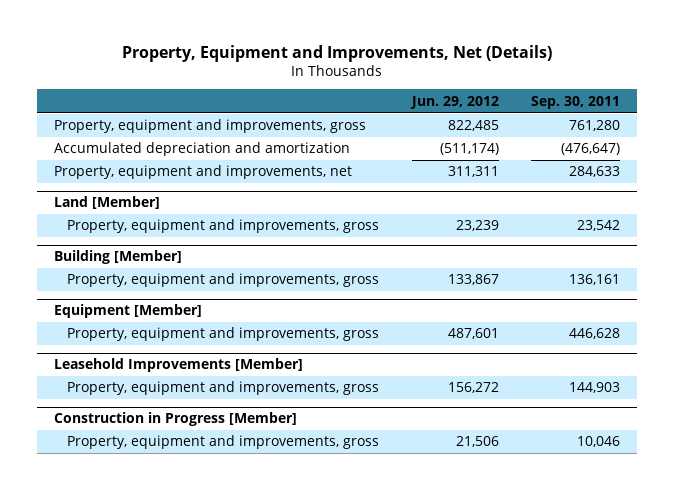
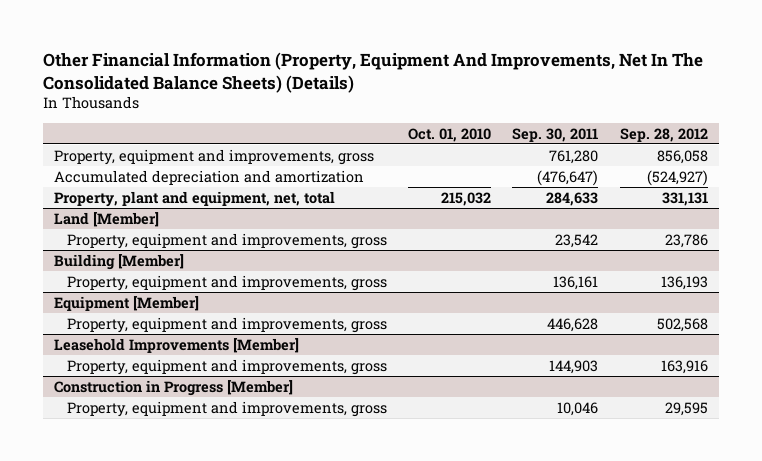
[121,45,552,63] Property, Equipment and Improvements, Net (Details) -> [43,51,704,93] Other Financial Information (Property, Equipment And Improvements, Net In The Consolidated Balance Sheets) (Details)
[409,95,499,109] Jun. 29, 2012 -> none
none -> [408,127,492,142] Oct. 01, 2010
none -> [619,127,708,142] Sep. 28, 2012
[53,165,352,180] Property, equipment and improvements, net -> [54,190,336,207] Property, plant and equipment, net, total

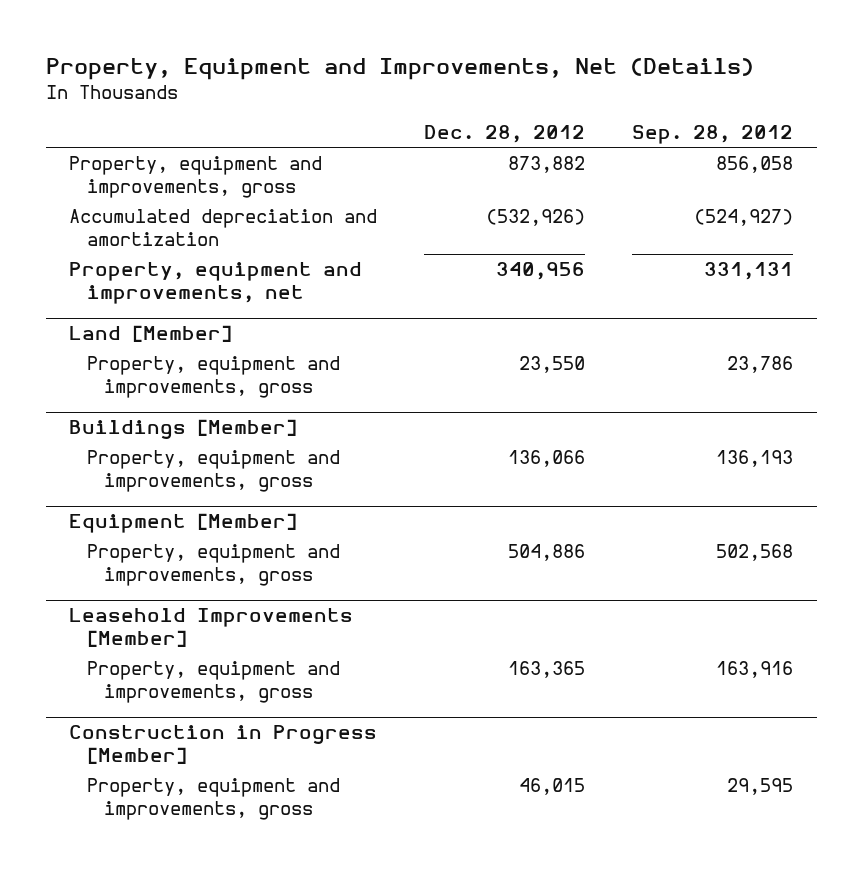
[43,51,704,93] Other Financial Information (Property, Equipment And Improvements, Net In The Consolidated Balance Sheets) (Details) -> [46,58,755,81] Property, Equipment and Improvements, Net (Details)
[408,127,492,142] Oct. 01, 2010 -> none
[512,127,599,142] Sep. 30, 2011 -> none
none -> [424,125,586,144] Dec. 28, 2012
[54,190,336,207] Property, plant and equipment, net, total -> [69,261,363,304] Property, equipment and improvements, net
[54,253,185,270] Building [Member] -> [69,419,298,440] Buildings [Member]

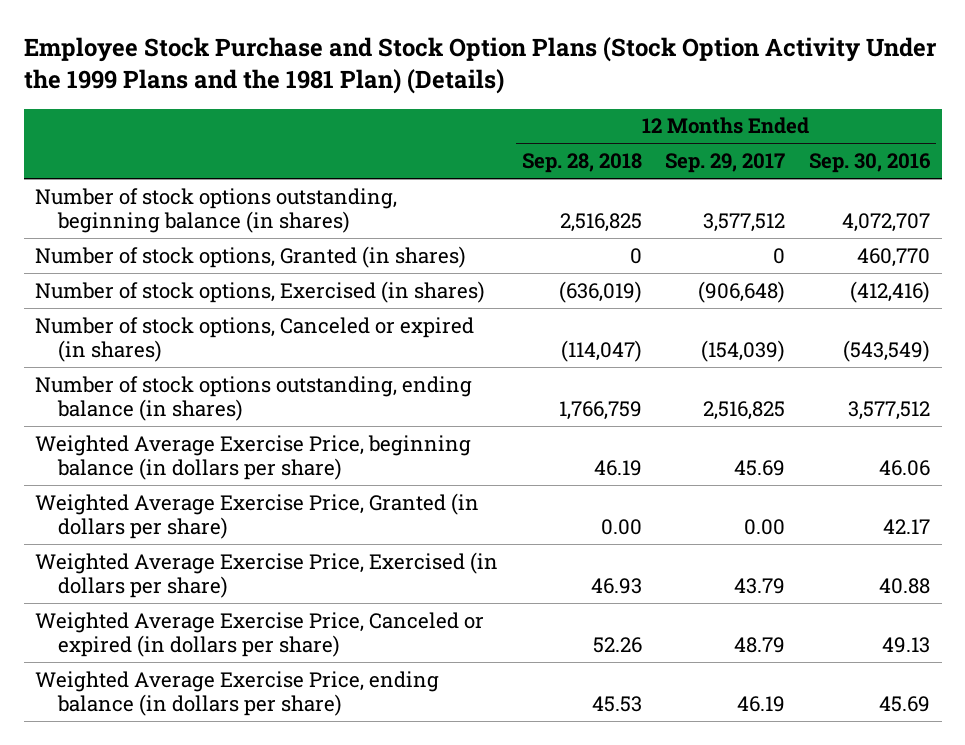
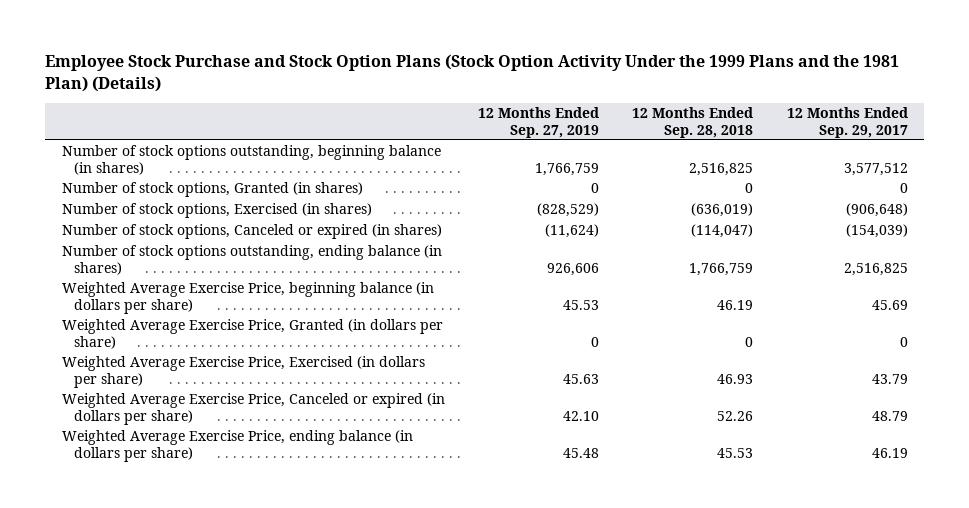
[808,153,931,174] Sep. 30, 2016 -> none
none -> [477,106,599,138] 12 Months Ended Sep. 27, 2019
[600,518,642,535] 0.00 -> [745,337,754,348] 0
[744,518,786,535] 0.00 -> [899,337,908,348] 0

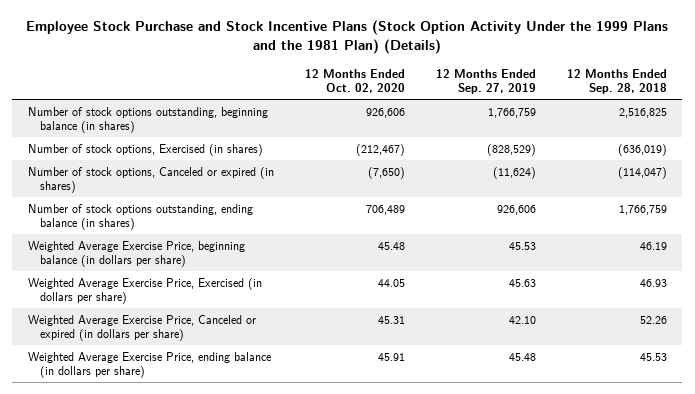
[44,53,899,92] Employee Stock Purchase and Stock Option Plans (Stock Option Activity Under the 1999 Plans and the 1981 Plan) (Details) -> [26,20,669,55] Employee Stock Purchase and Stock Incentive Plans (Stock Option Activity Under the 1999 Plans and the 1981 Plan) (Details)
[786,106,908,138] 12 Months Ended Sep. 29, 2017 -> none
none -> [304,69,405,94] 12 Months Ended Oct. 02, 2020
[61,182,363,198] Number of stock options, Granted (in shares) -> none
[61,319,443,350] Weighted Average Exercise Price, Granted (in dollars per share) -> none

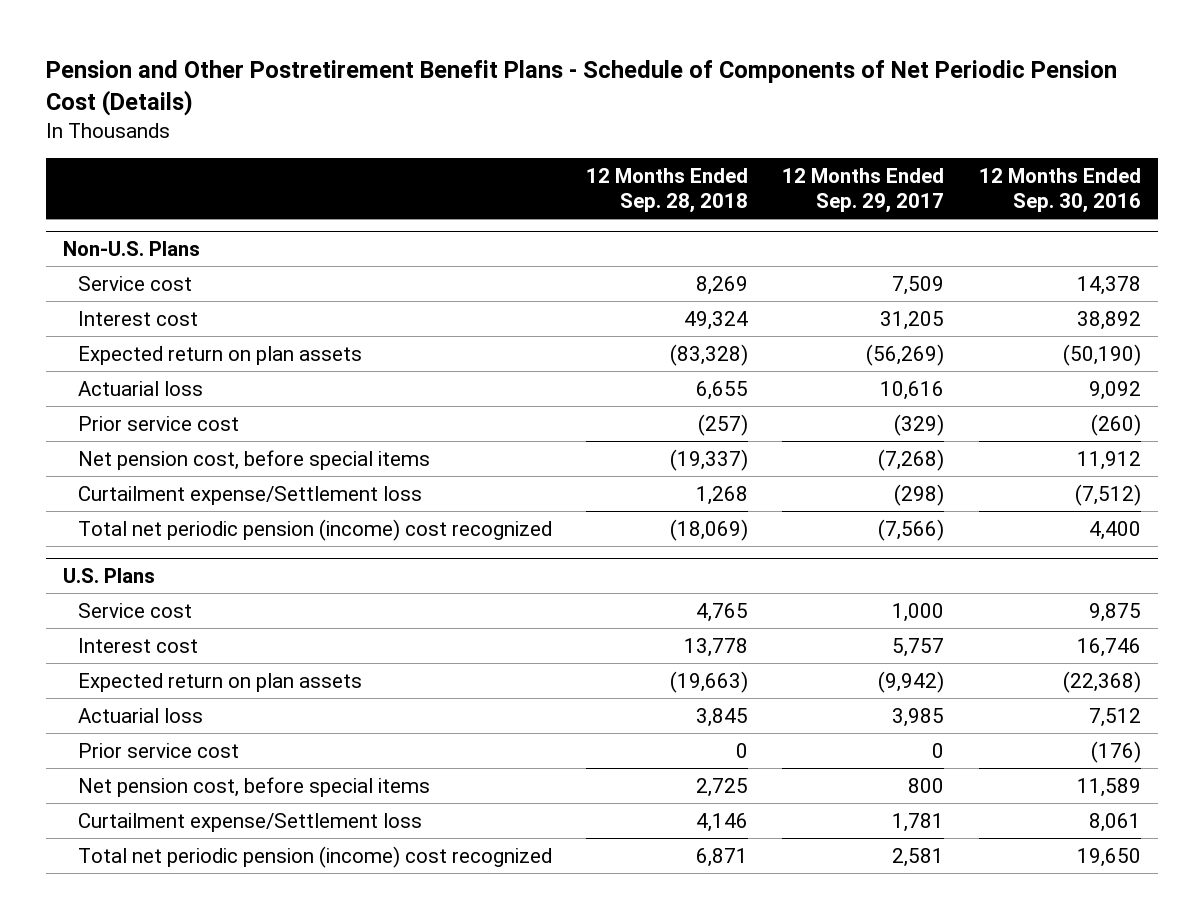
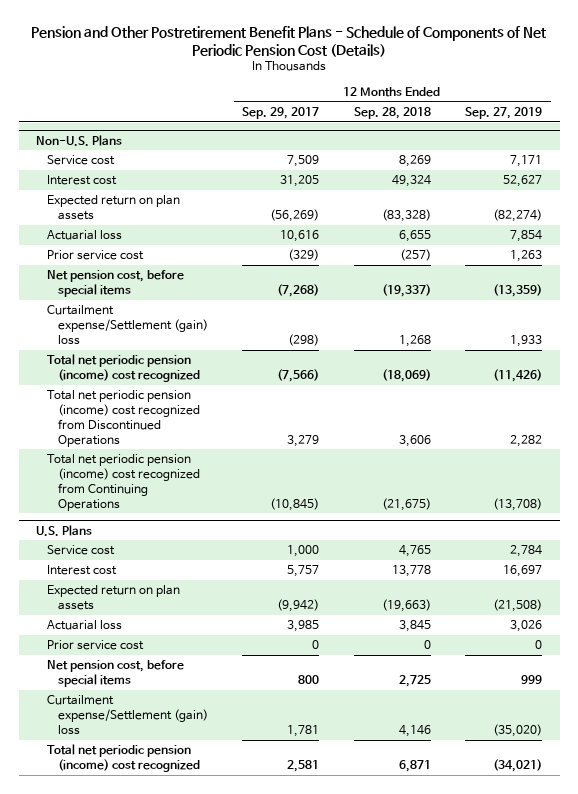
[978,167,1141,214] 12 Months Ended Sep. 30, 2016 -> none
none -> [465,107,543,120] Sep. 27, 2019
[78,485,423,505] Curtailment expense/Settlement loss -> [46,305,208,345] Curtailment expense/Settlement (gain) loss
none -> [46,390,200,447] Total net periodic pension (income) cost recognized from Discontinued Operations
none -> [46,454,200,511] Total net periodic pension (income) cost recognized from Continuing Operations
[78,812,423,832] Curtailment expense/Settlement loss -> [46,695,208,735] Curtailment expense/Settlement (gain) loss

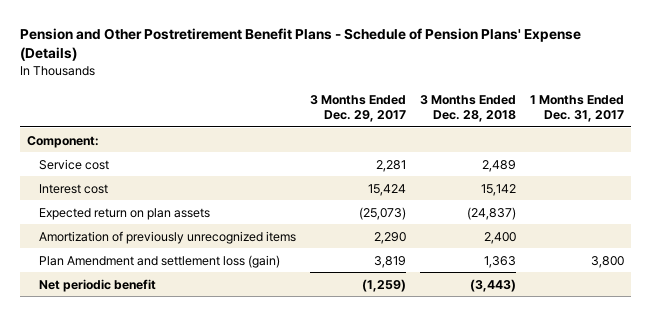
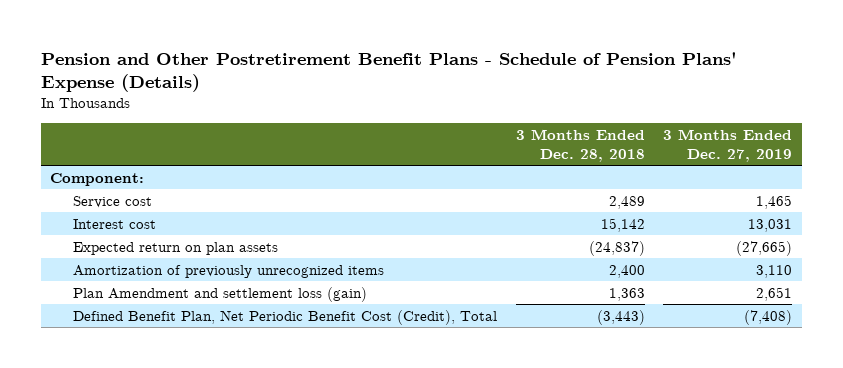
[310,94,407,122] 3 Months Ended Dec. 29, 2017 -> none
[530,94,625,122] 1 Months Ended Dec. 31, 2017 -> none
none -> [663,129,793,162] 3 Months Ended Dec. 27, 2019
[38,278,156,292] Net periodic benefit -> [73,309,498,325] Defined Benefit Plan, Net Periodic Benefit Cost (Credit), Total

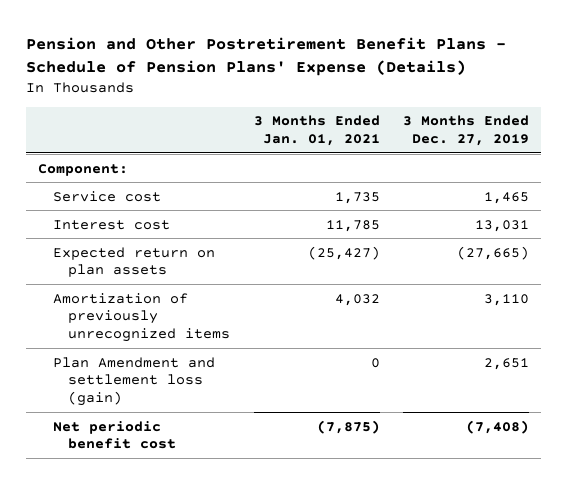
[515,129,645,162] 3 Months Ended Dec. 28, 2018 -> none
none -> [253,115,380,147] 3 Months Ended Jan. 01, 2021
[73,309,498,325] Defined Benefit Plan, Net Periodic Benefit Cost (Credit), Total -> [53,420,176,450] Net periodic benefit cost

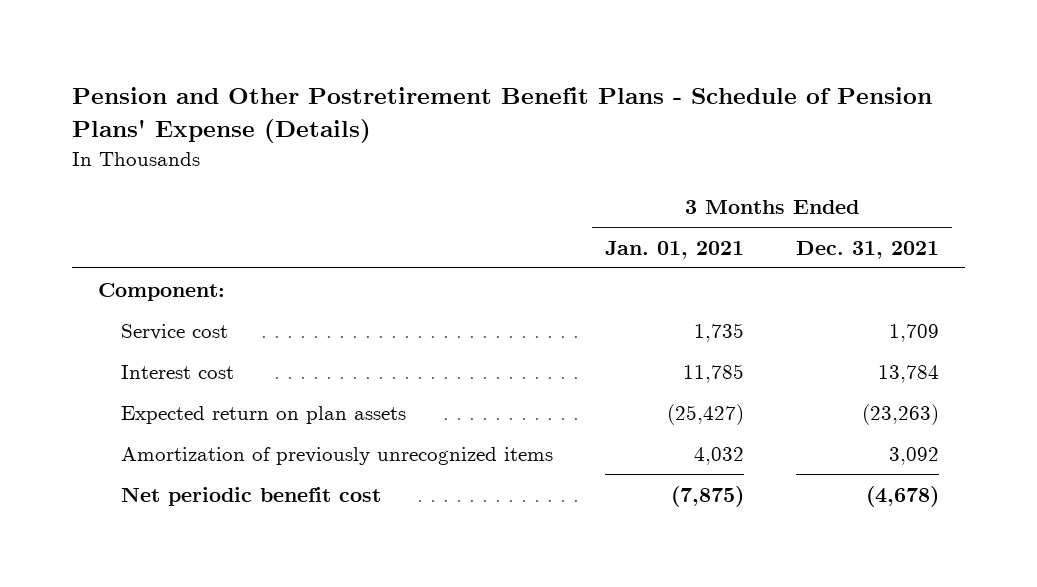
[403,115,530,147] 3 Months Ended Dec. 27, 2019 -> none
none -> [795,240,939,259] Dec. 31, 2021
[53,356,216,406] Plan Amendment and settlement loss (gain) -> none

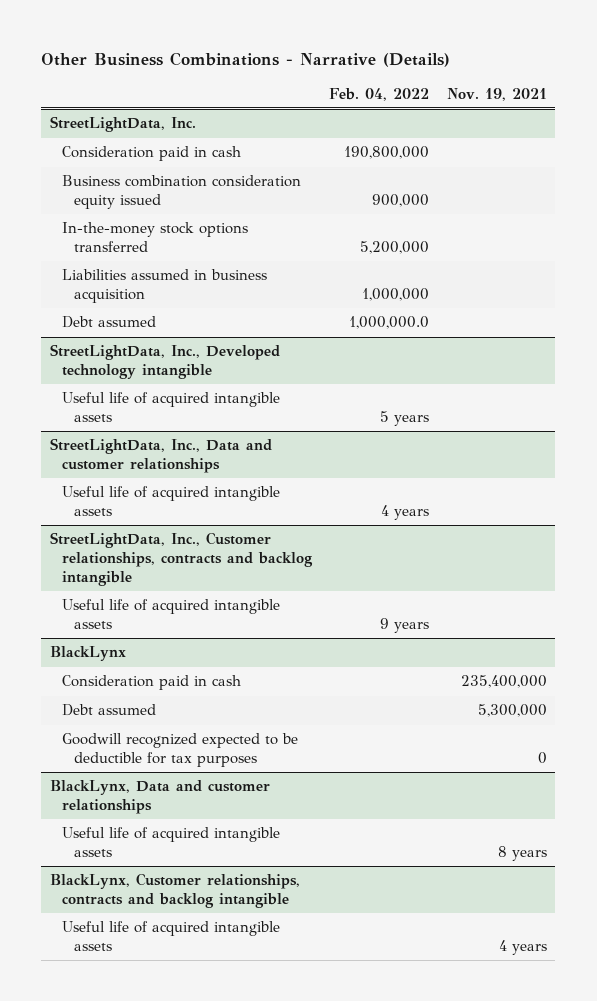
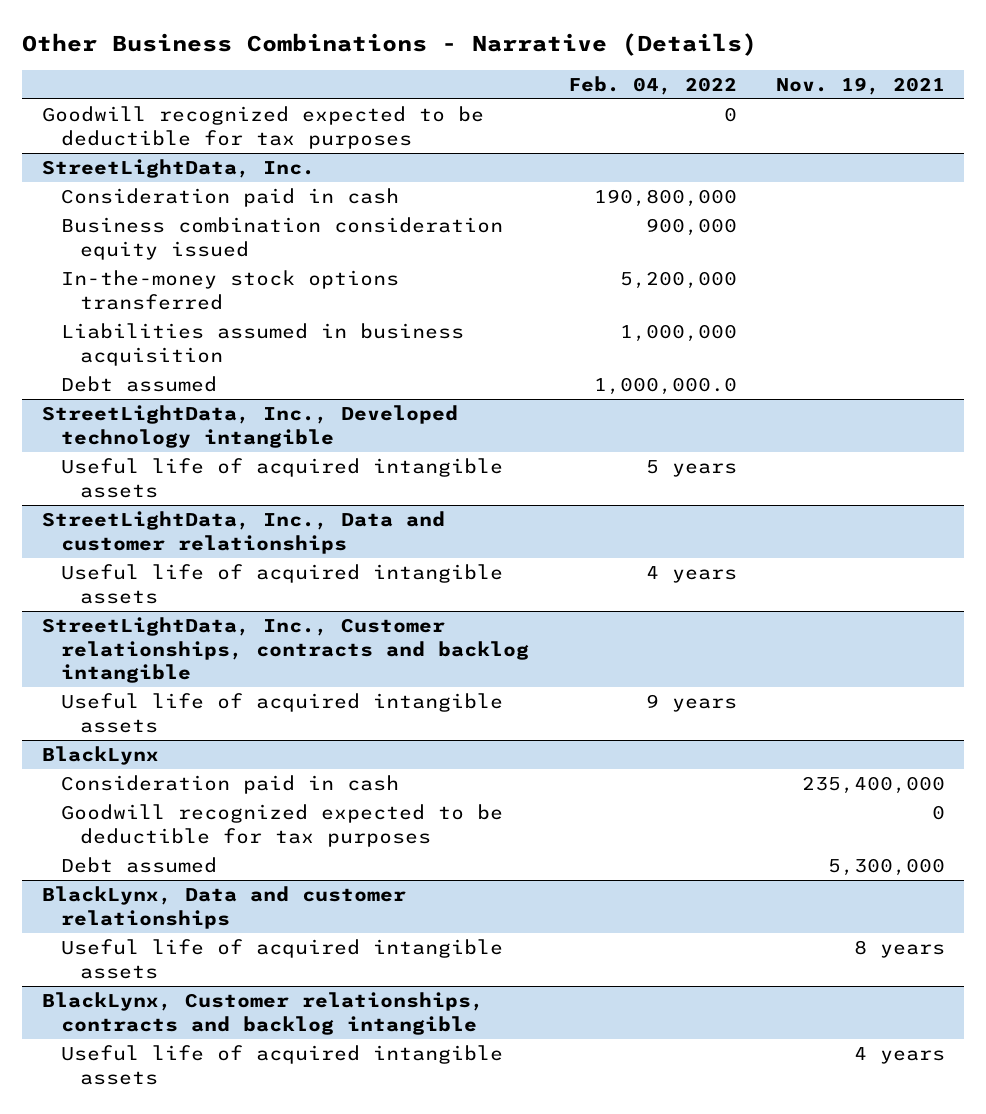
none -> [41,106,484,149] Goodwill recognized expected to be deductible for tax purposes
[61,704,156,717] Debt assumed -> [60,857,217,874] Debt assumed

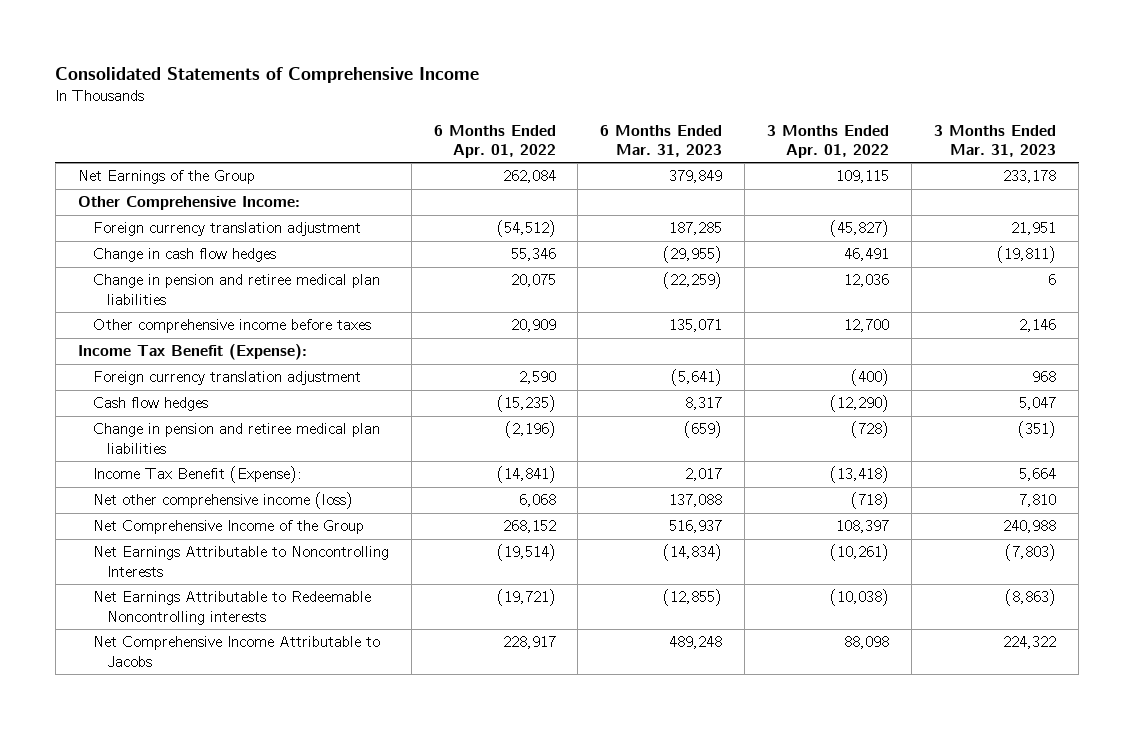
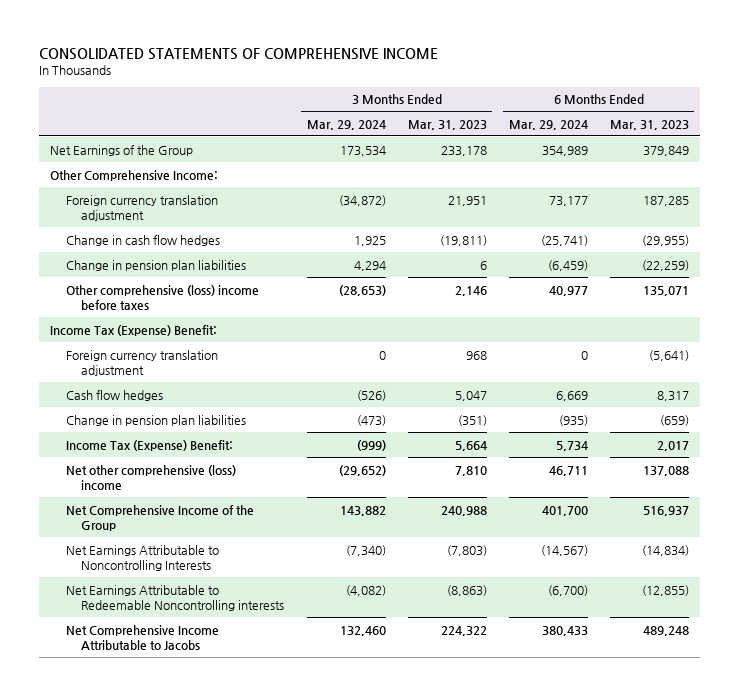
[55,66,480,83] Consolidated Statements of Comprehensive Income -> [38,47,438,60] CONSOLIDATED STATEMENTS OF COMPREHENSIVE INCOME
[433,124,556,158] 6 Months Ended Apr. 01, 2022 -> none
[767,124,890,158] 3 Months Ended Apr. 01, 2022 -> none
none -> [306,119,386,130] Mar. 29, 2024
none -> [508,119,588,130] Mar. 29, 2024
[92,274,380,305] Change in pension and retiree medical plan liabilities -> [65,259,246,271] Change in pension plan liabilities
[92,319,371,334] Other comprehensive income before taxes -> [65,284,259,310] Other comprehensive (loss) income before taxes
[77,344,307,361] Income Tax Benefit (Expense): -> [50,324,218,336] Income Tax (Expense) Benefit:
[92,423,380,454] Change in pension and retiree medical plan liabilities -> [65,414,246,426] Change in pension plan liabilities
[92,466,302,484] Income Tax Benefit (Expense): -> [65,439,233,451] Income Tax (Expense) Benefit:
[92,492,353,510] Net other comprehensive income (loss) -> [65,464,236,490] Net other comprehensive (loss) income

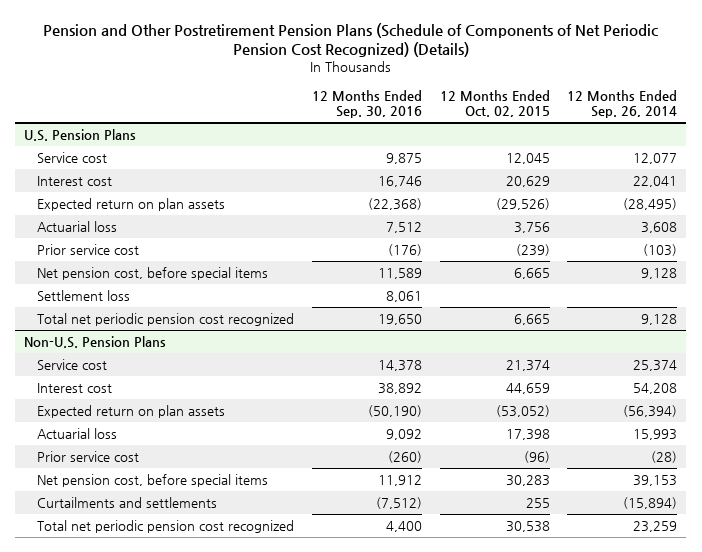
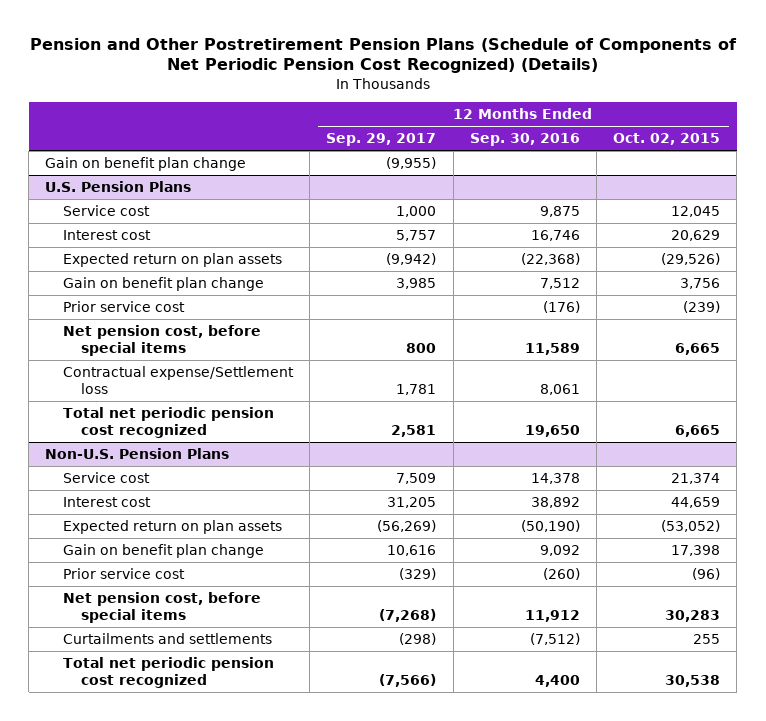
[567,89,678,118] 12 Months Ended Sep. 26, 2014 -> none
none -> [326,133,437,147] Sep. 29, 2017
none -> [45,157,247,172] Gain on benefit plan change
[37,221,118,233] Actuarial loss -> [63,277,265,292] Gain on benefit plan change
[37,290,131,302] Settlement loss -> [63,366,295,395] Contractual expense/Settlement loss
[37,428,118,440] Actuarial loss -> [63,544,265,559] Gain on benefit plan change

